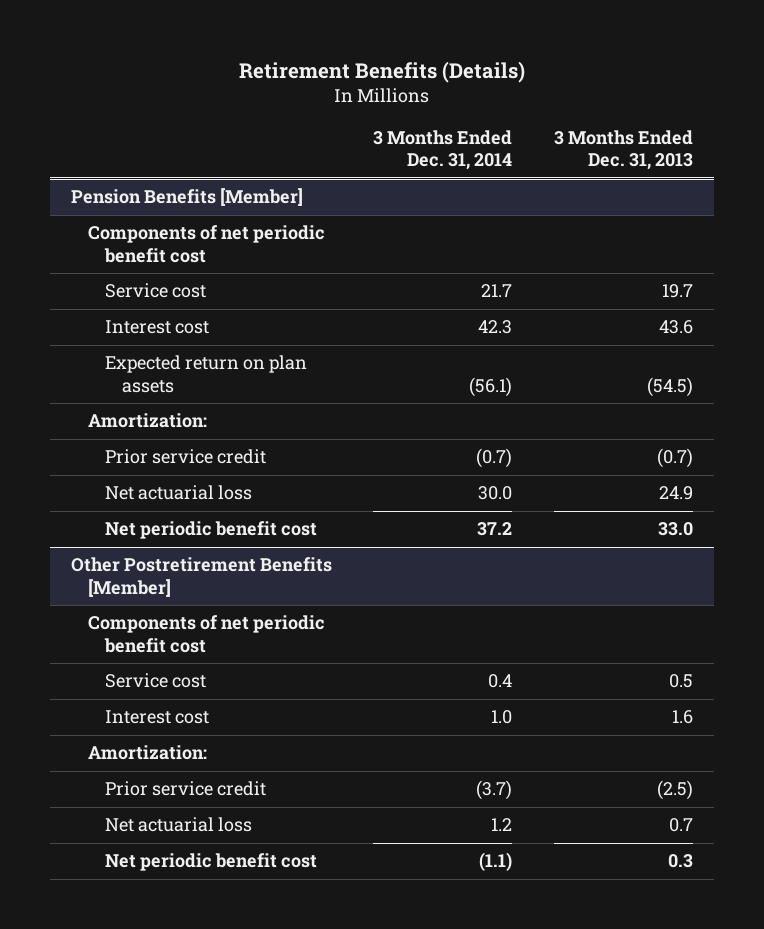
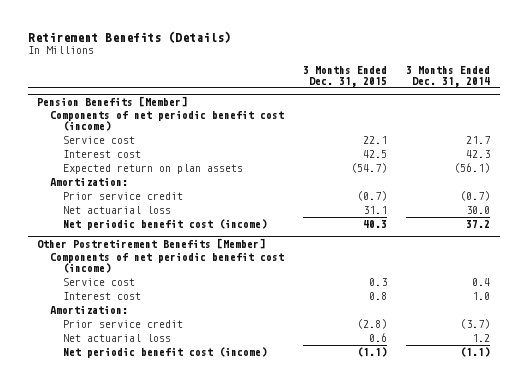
[553,129,693,171] 3 Months Ended Dec. 31, 2013 -> none
none -> [303,65,388,88] 3 Months Ended Dec. 31, 2015
[87,225,325,263] Components of net periodic benefit cost -> [50,109,285,132] Components of net periodic benefit cost (income)
[104,521,317,540] Net periodic benefit cost -> [63,218,268,230] Net periodic benefit cost (income)
[87,615,325,653] Components of net periodic benefit cost -> [50,251,285,274] Components of net periodic benefit cost (income)
[104,853,317,872] Net periodic benefit cost -> [63,346,268,358] Net periodic benefit cost (income)

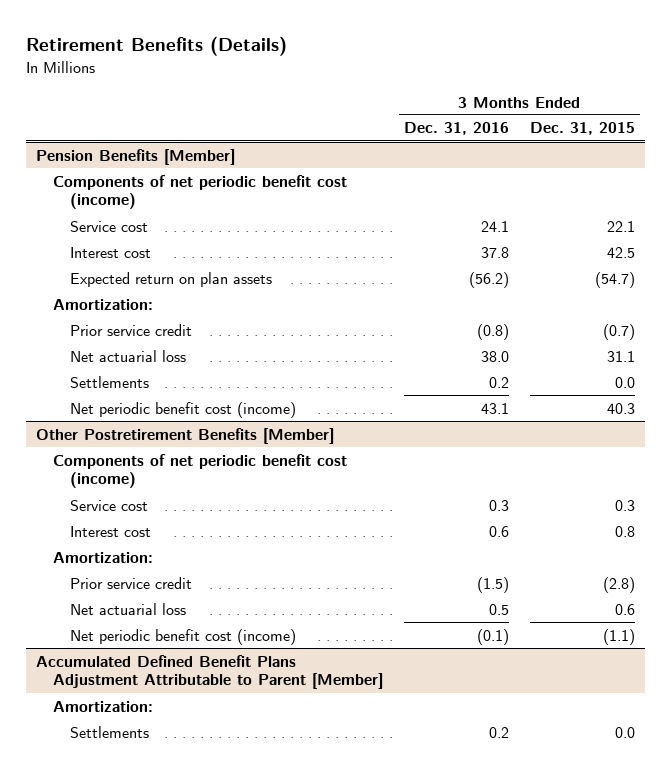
[406,65,491,88] 3 Months Ended Dec. 31, 2014 -> none
none -> [403,122,509,136] Dec. 31, 2016
none -> [69,375,149,388] Settlements
none -> [36,654,384,690] Accumulated Defined Benefit Plans Adjustment Attributable to Parent [Member]
none -> [53,700,154,712] Amortization:
none -> [69,725,149,738] Settlements

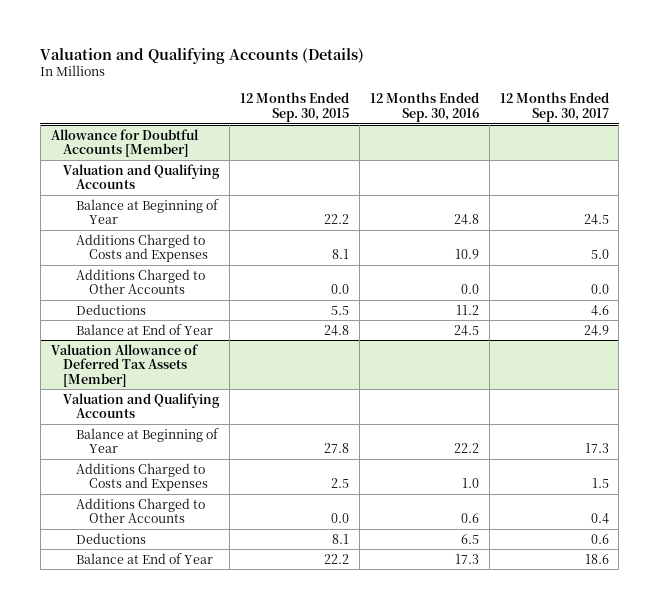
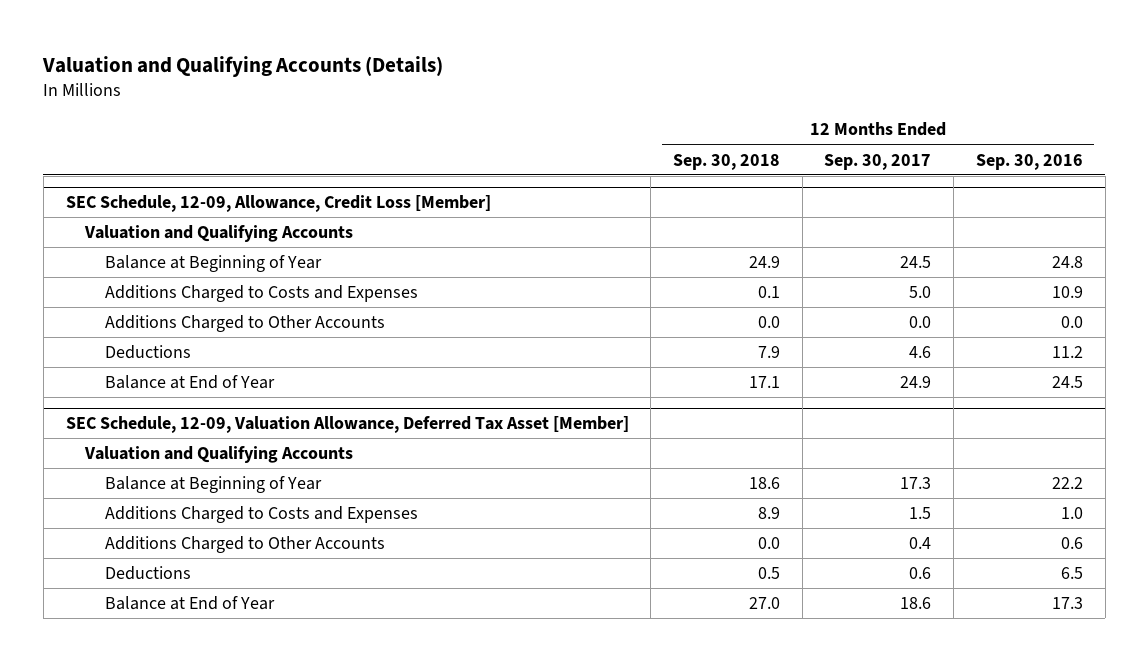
[240,92,350,123] 12 Months Ended Sep. 30, 2015 -> none
none -> [672,153,780,170] Sep. 30, 2018
[50,128,199,158] Allowance for Doubtful Accounts [Member] -> none
none -> [65,195,491,213] SEC Schedule, 12-09, Allowance, Credit Loss [Member]
[50,343,199,387] Valuation Allowance of Deferred Tax Assets [Member] -> [65,416,629,434] SEC Schedule, 12-09, Valuation Allowance, Deferred Tax Asset [Member]

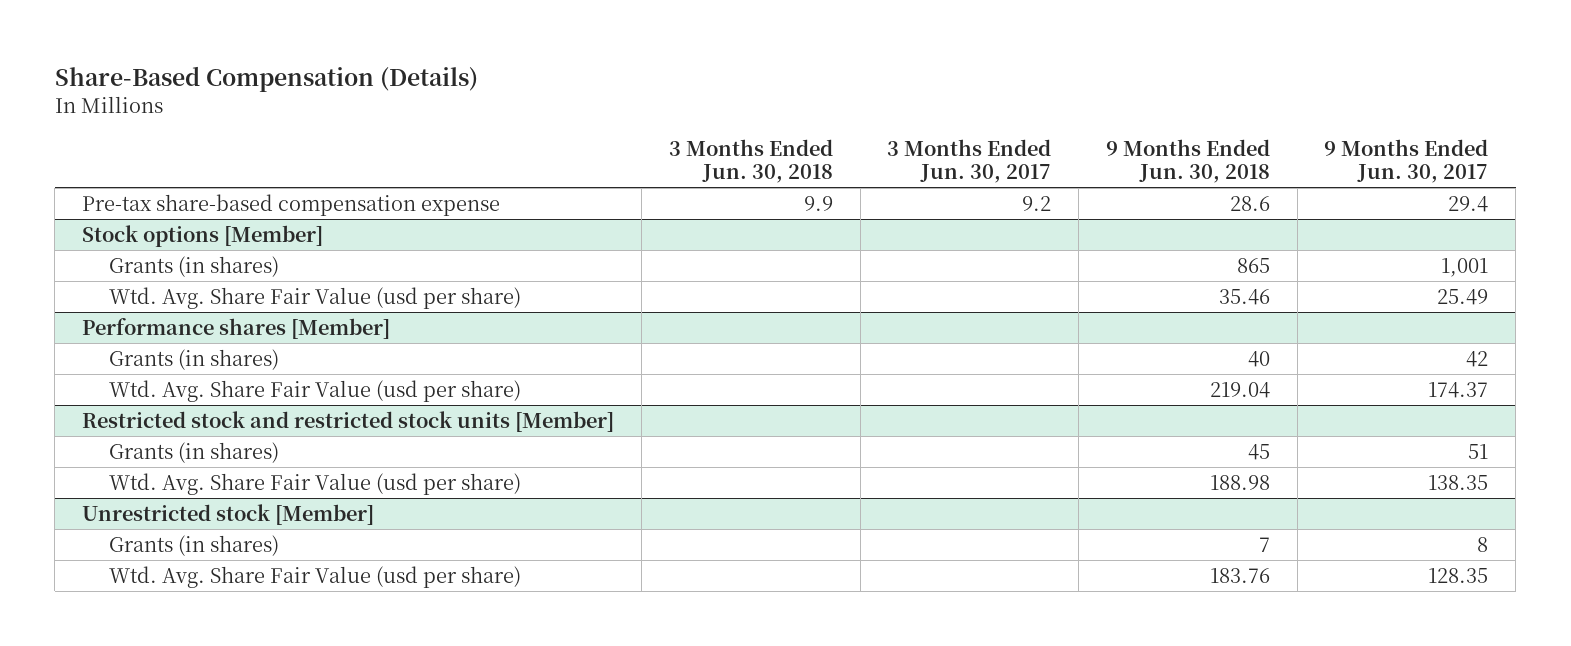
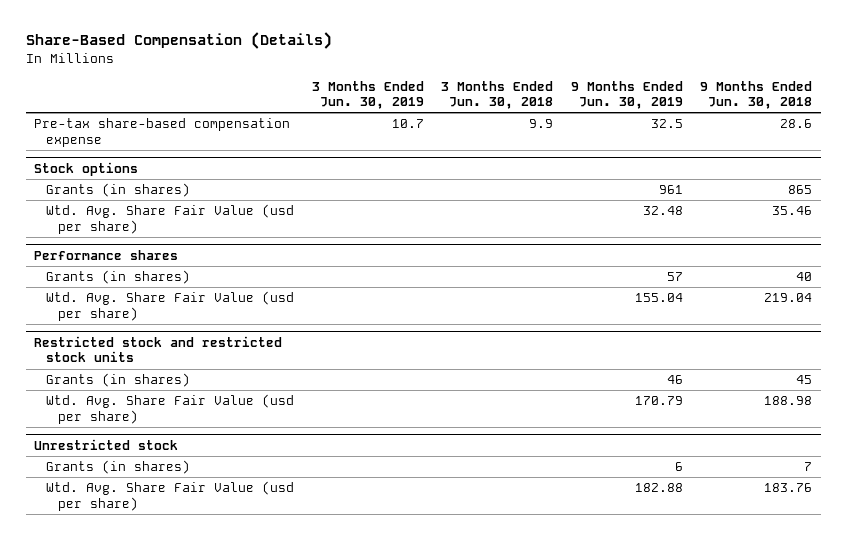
[887,138,1052,184] 3 Months Ended Jun. 30, 2017 -> none
[1324,138,1489,184] 9 Months Ended Jun. 30, 2017 -> none
none -> [311,80,424,110] 3 Months Ended Jun. 30, 2019
none -> [570,80,683,110] 9 Months Ended Jun. 30, 2019
[82,224,324,247] Stock options [Member] -> [34,161,139,176] Stock options
[82,317,391,339] Performance shares [Member] -> [34,249,179,260] Performance shares
[82,410,615,432] Restricted stock and restricted stock units [Member] -> [34,335,283,363] Restricted stock and restricted stock units
[82,503,375,525] Unrestricted stock [Member] -> [34,438,179,450] Unrestricted stock

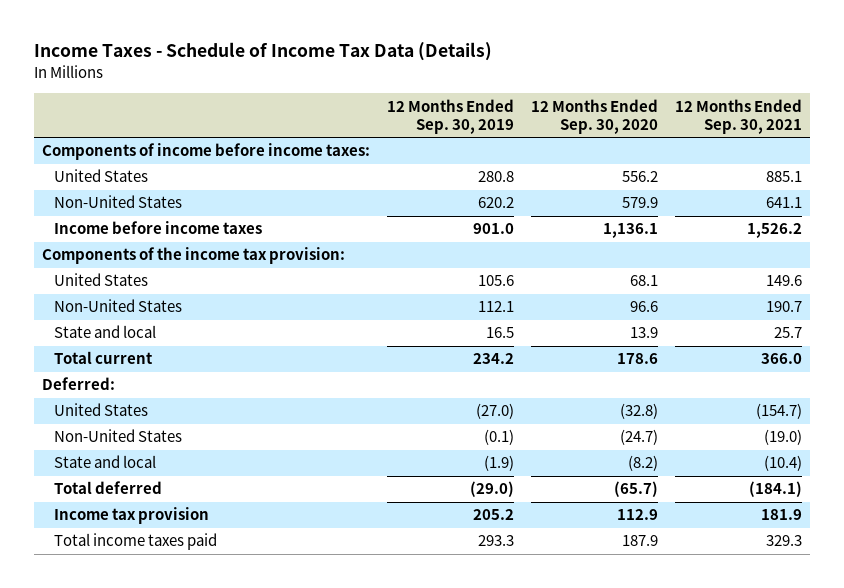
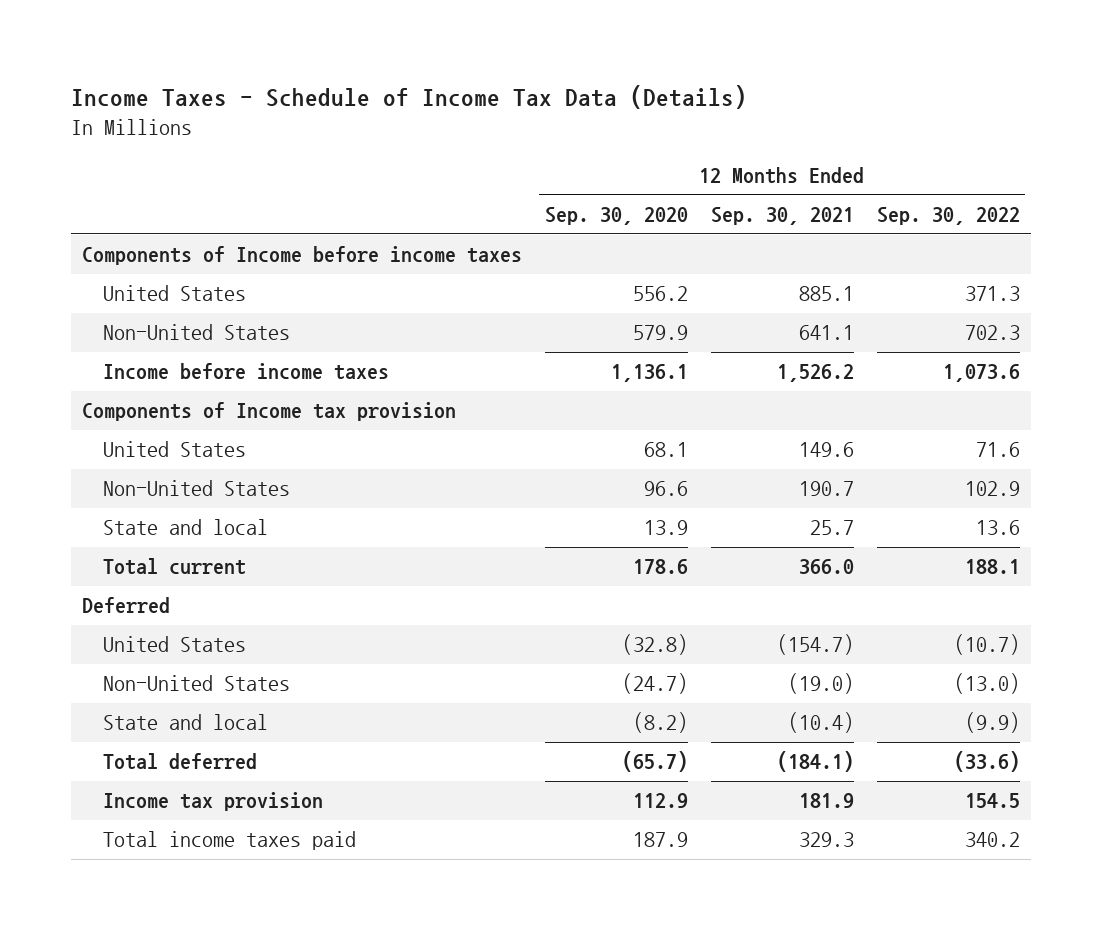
[386,98,514,134] 12 Months Ended Sep. 30, 2019 -> none
none -> [876,207,1020,226] Sep. 30, 2022
[42,143,371,161] Components of income before income taxes: -> [82,246,523,266] Components of Income before income taxes
[42,247,346,265] Components of the income tax provision: -> [82,402,457,422] Components of Income tax provision
[42,377,116,391] Deferred: -> [82,597,171,614] Deferred

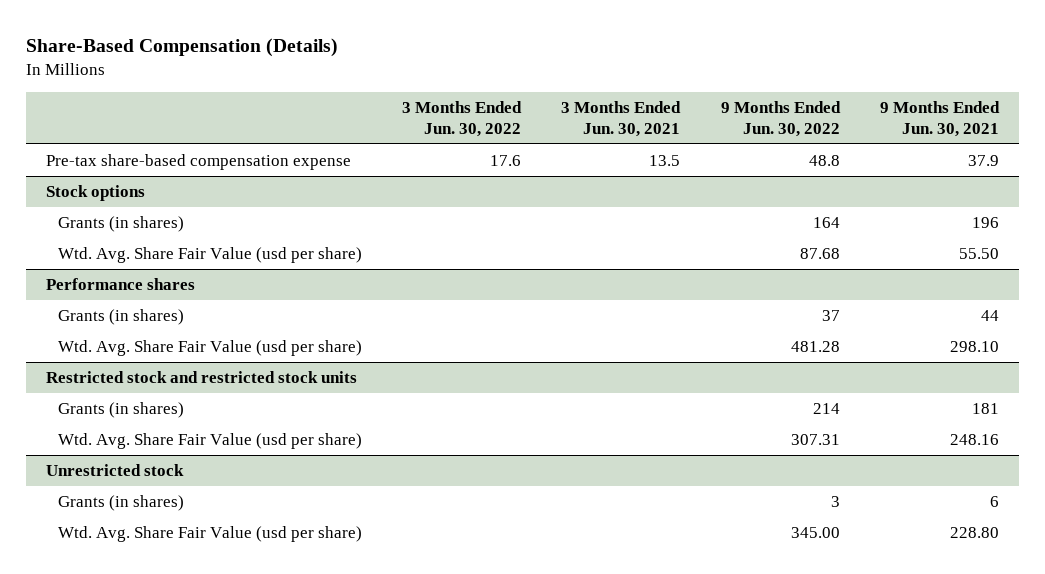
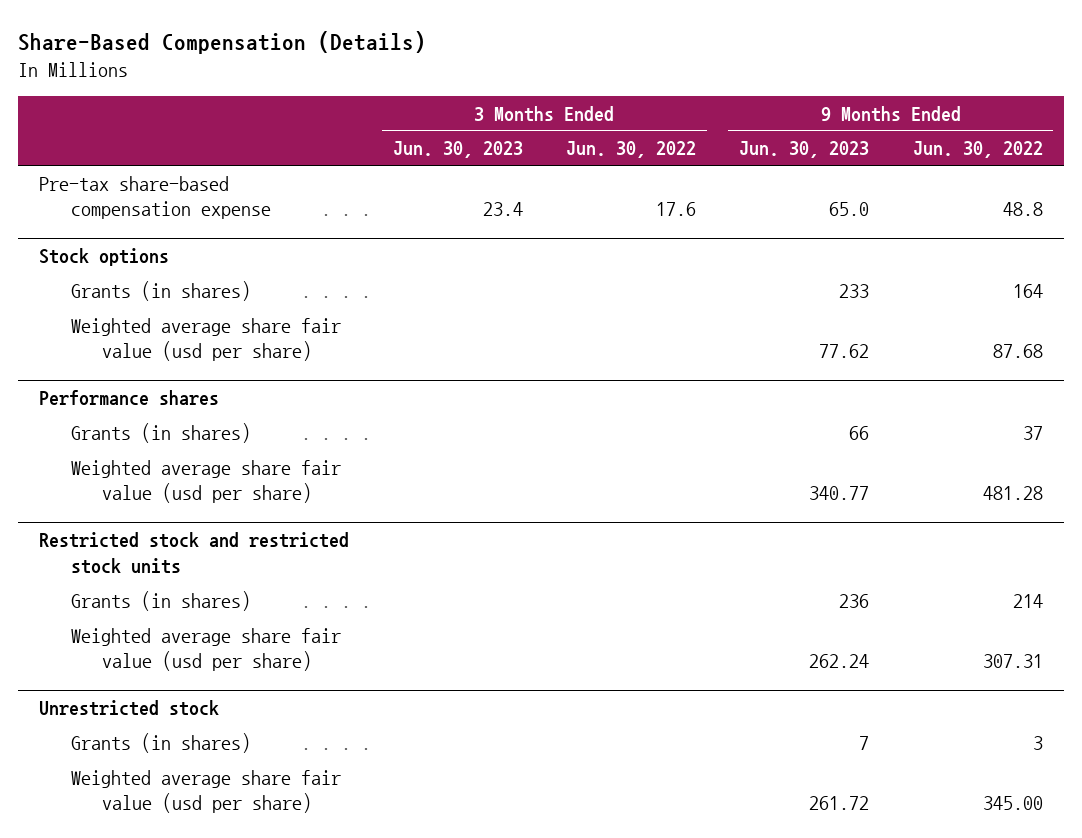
[561,101,682,137] 3 Months Ended Jun. 30, 2021 -> none
[879,101,1000,137] 9 Months Ended Jun. 30, 2021 -> none
none -> [392,141,523,159] Jun. 30, 2023
none -> [739,141,870,159] Jun. 30, 2023
[58,246,363,263] Wtd. Avg. Share Fair Value (usd per share) -> [70,317,341,362] Weighted average share fair value (usd per share)
[58,339,363,356] Wtd. Avg. Share Fair Value (usd per share) -> [70,459,341,504] Weighted average share fair value (usd per share)
[58,432,363,449] Wtd. Avg. Share Fair Value (usd per share) -> [70,627,341,672] Weighted average share fair value (usd per share)
[58,525,363,542] Wtd. Avg. Share Fair Value (usd per share) -> [70,769,341,814] Weighted average share fair value (usd per share)

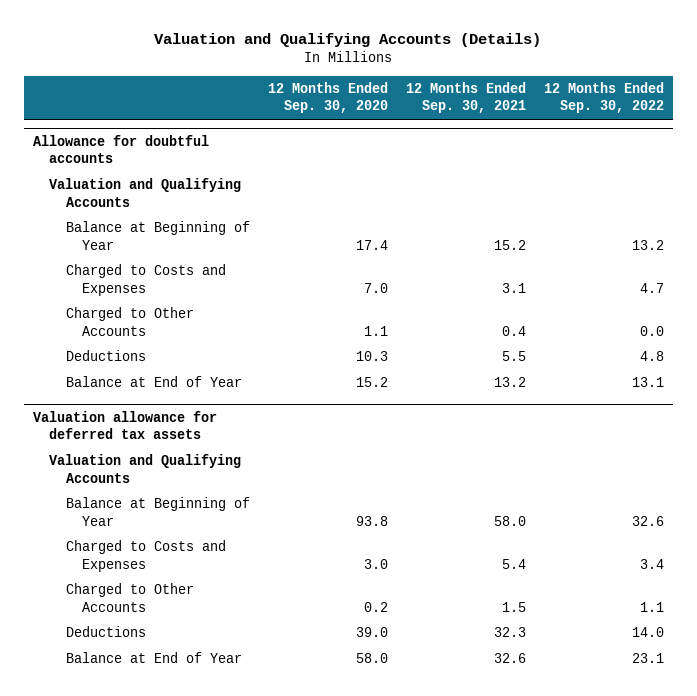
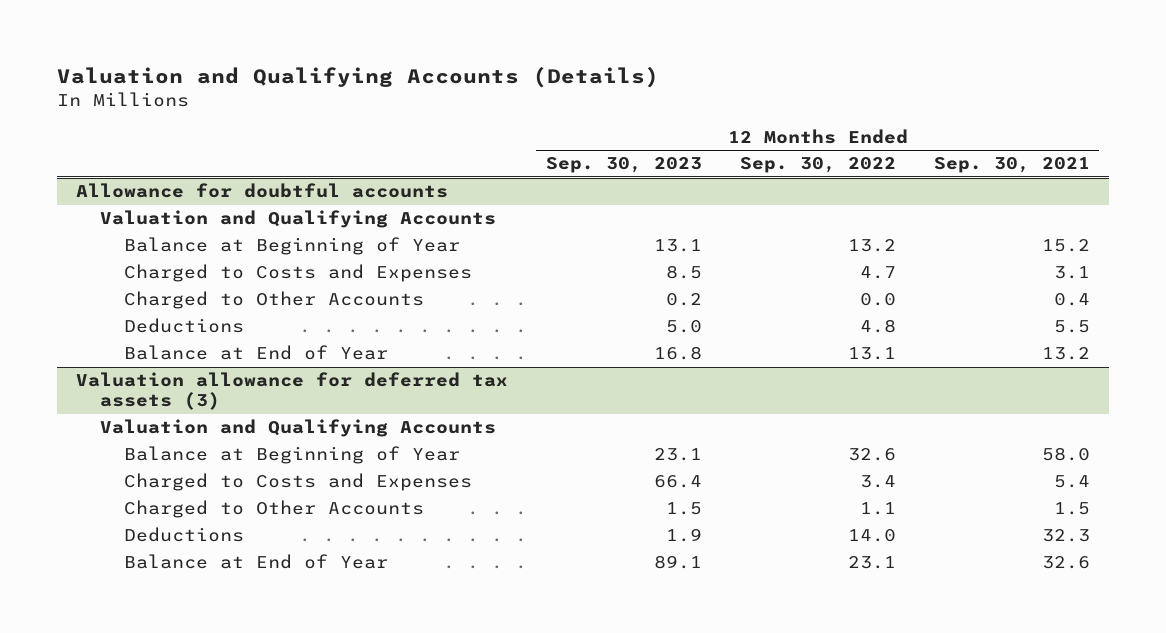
[267,82,388,114] 12 Months Ended Sep. 30, 2020 -> none
none -> [545,157,702,174] Sep. 30, 2023
[32,411,217,440] Valuation allowance for deferred tax assets -> [75,372,508,411] Valuation allowance for deferred tax assets (3)

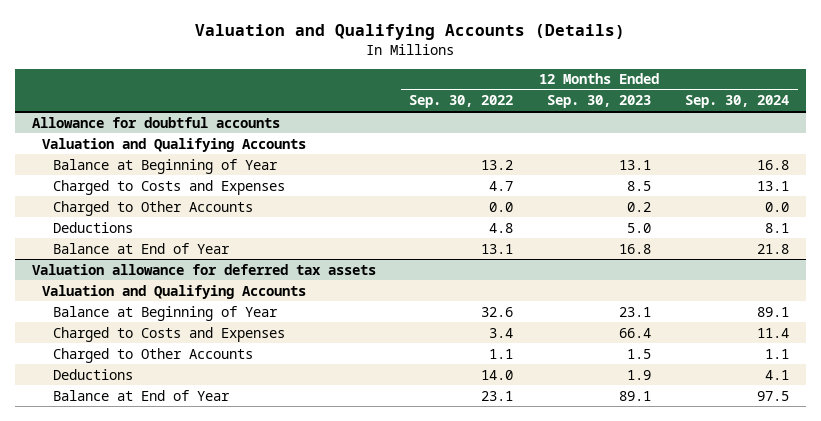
[933,157,1090,174] Sep. 30, 2021 -> none
none -> [685,95,790,109] Sep. 30, 2024
[75,372,508,411] Valuation allowance for deferred tax assets (3) -> [31,263,376,275] Valuation allowance for deferred tax assets

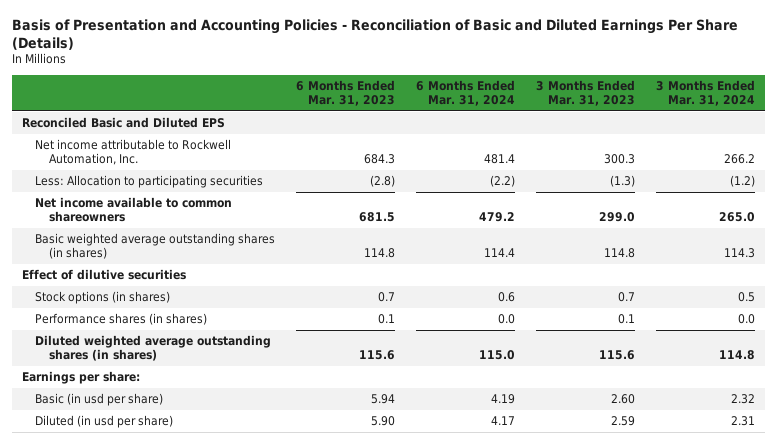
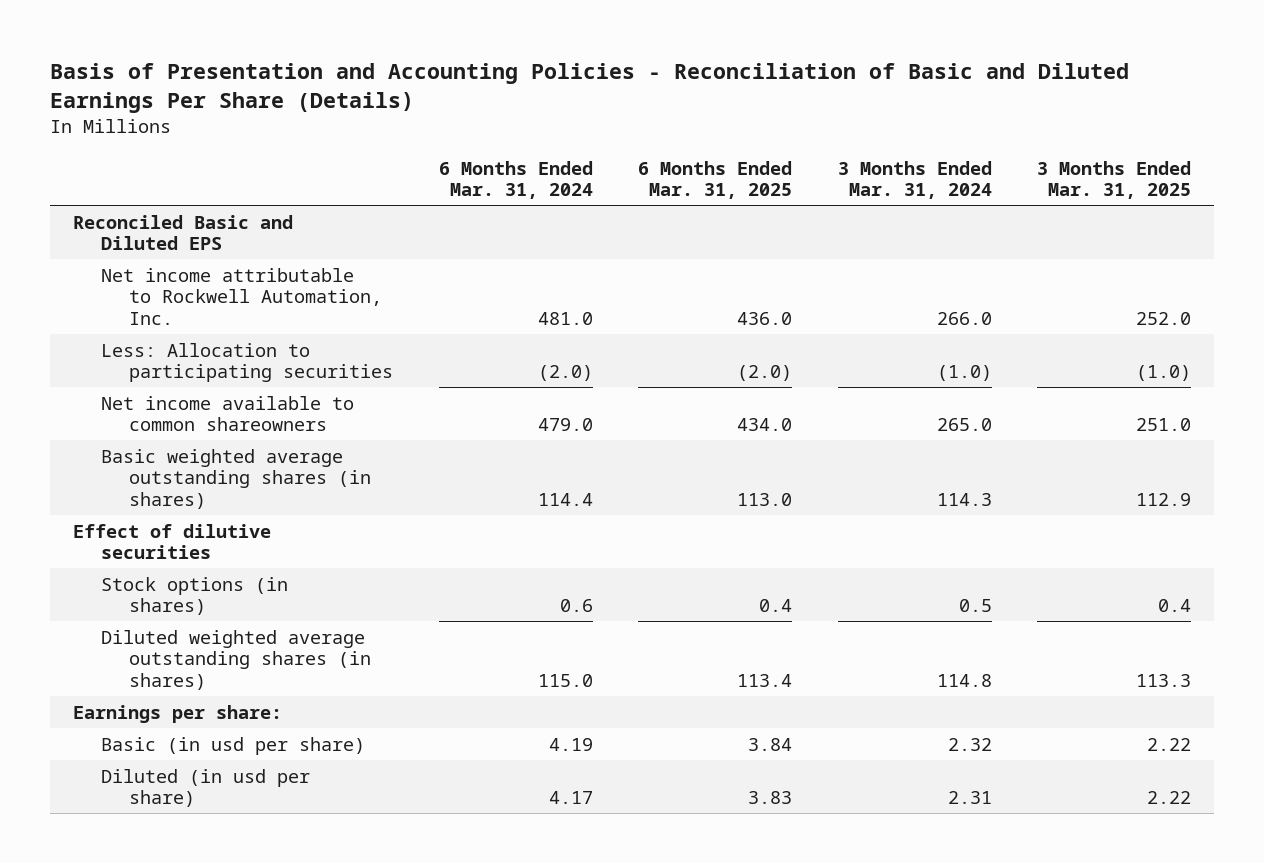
[296,80,396,107] 6 Months Ended Mar. 31, 2023 -> none
[536,80,636,107] 3 Months Ended Mar. 31, 2023 -> none
none -> [638,160,793,200] 6 Months Ended Mar. 31, 2025
none -> [1037,160,1192,200] 3 Months Ended Mar. 31, 2025
[484,153,516,164] 481.4 -> [537,311,593,325] 481.0
[723,153,755,164] 266.2 -> [936,311,992,325] 266.0
[490,175,516,188] (2.2) -> [537,365,593,382] (2.0)
[729,175,755,188] (1.2) -> [936,365,992,382] (1.0)
[479,211,516,222] 479.2 -> [537,418,593,432] 479.0
[35,313,208,326] Performance shares (in shares) -> none

